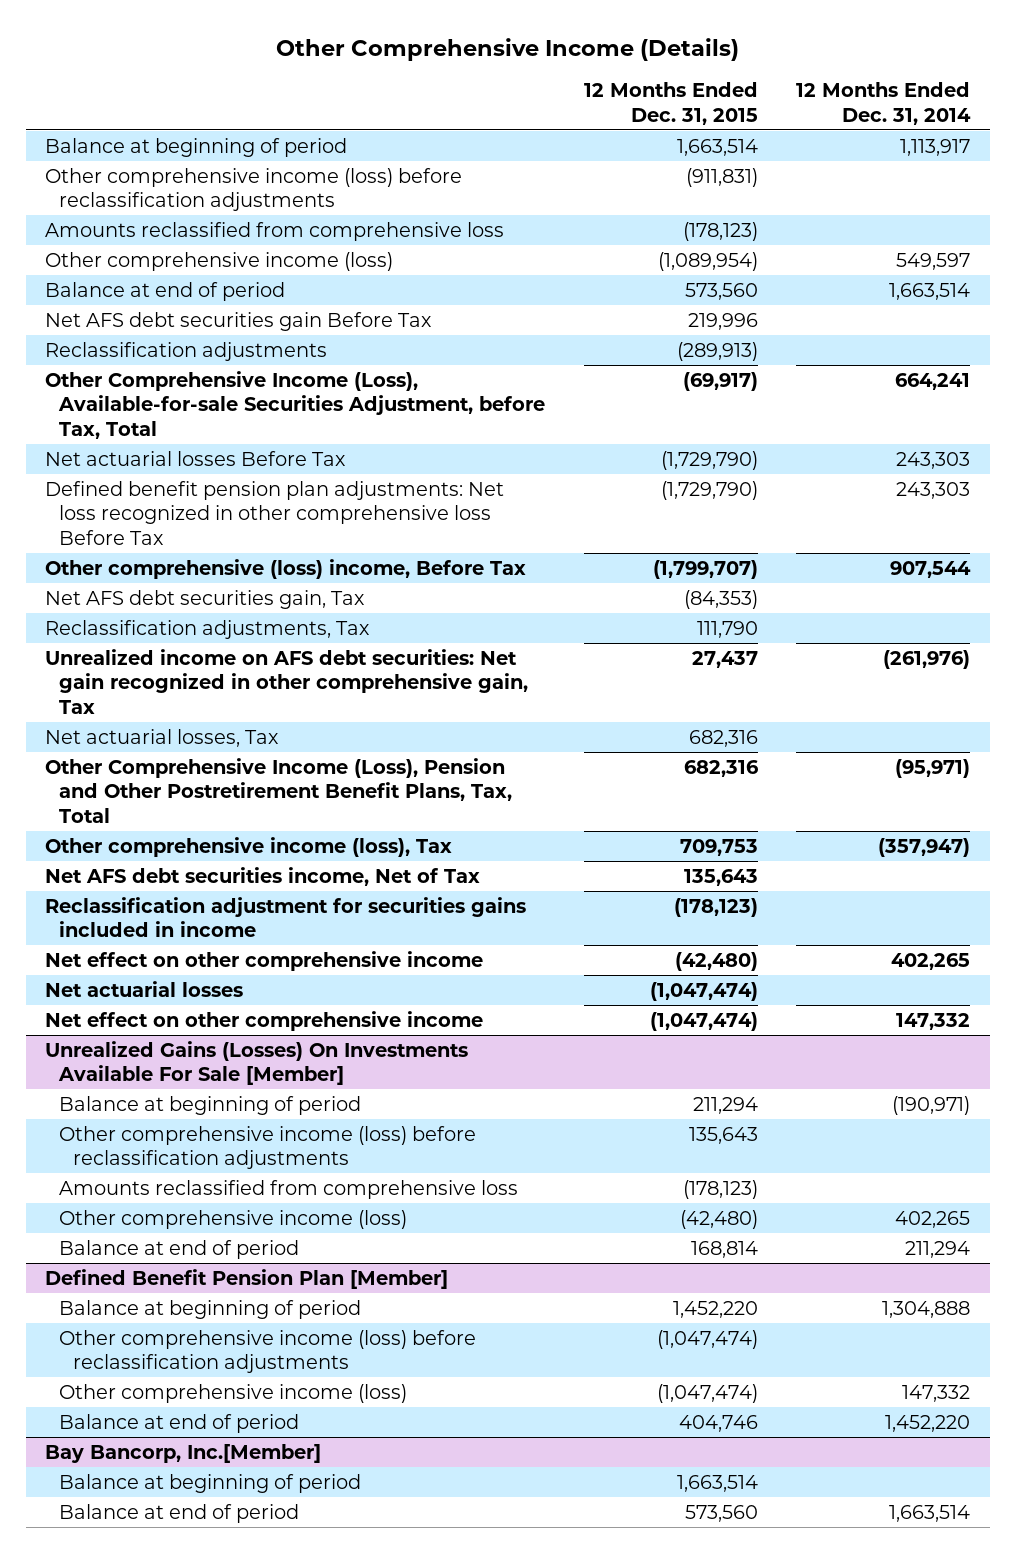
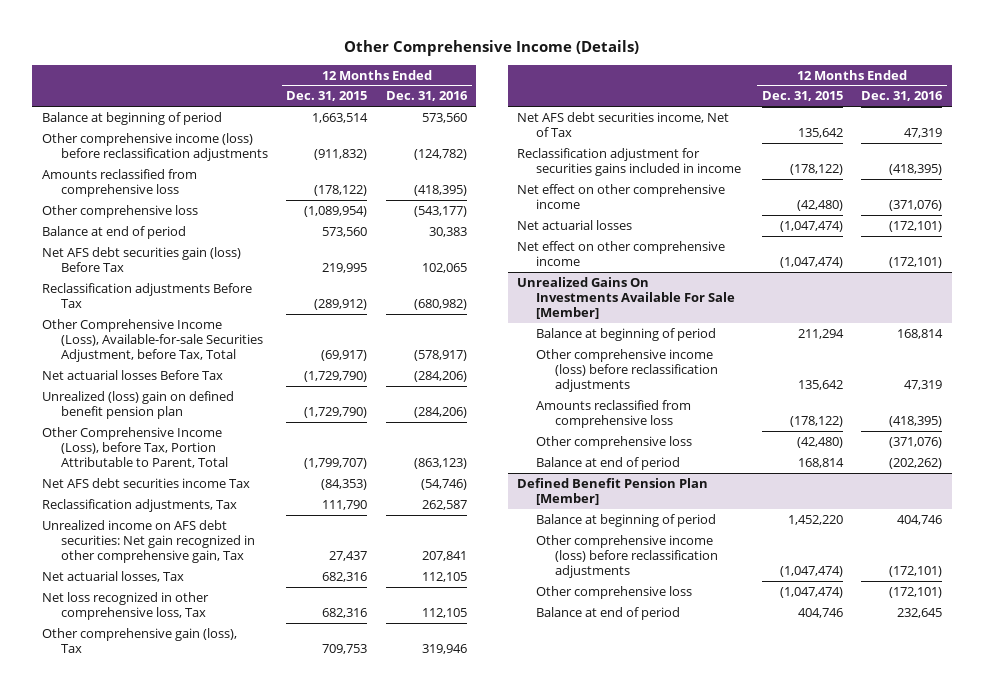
[796,82,972,125] 12 Months Ended Dec. 31, 2014 -> none
none -> [385,91,468,102] Dec. 31, 2016
[685,167,758,187] (911,831) -> [314,149,368,161] (911,832)
[682,221,758,241] (178,123) -> [314,185,368,197] (178,122)
[44,251,393,271] Other comprehensive income (loss) -> [41,204,198,218] Other comprehensive loss
[44,311,432,331] Net AFS debt securities gain Before Tax -> [41,246,241,273] Net AFS debt securities gain (loss) Before Tax
[687,312,758,330] 219,996 -> [322,263,368,274] 219,995
[44,341,327,361] Reclassification adjustments -> [41,282,252,309] Reclassification adjustments Before Tax
[676,341,758,361] (289,913) -> [314,299,368,311] (289,912)
[44,480,504,545] Defined benefit pension plan adjustments: Net loss recognized in other comprehensive loss Before Tax -> [41,390,234,420] Unrealized (loss) gain on defined benefit pension plan
[44,558,526,579] Other comprehensive (loss) income, Before Tax -> [41,426,228,469] Other Comprehensive Income (Loss), before Tax, Portion Attributable to Parent, Total
[44,589,365,609] Net AFS debt securities gain, Tax -> [41,477,250,488] Net AFS debt securities income Tax
[44,757,512,823] Other Comprehensive Income (Loss), Pension and Other Postretirement Benefit Plans, Tax, Total -> [41,591,209,621] Net loss recognized in other comprehensive loss, Tax
[44,836,452,857] Other comprehensive income (loss), Tax -> [41,627,237,654] Other comprehensive gain (loss), Tax
[683,868,758,886] 135,643 -> [797,128,843,139] 135,642
[673,897,758,917] (178,123) -> [789,164,843,176] (178,122)
[44,1040,468,1086] Unrealized Gains (Losses) On Investments Available For Sale [Member] -> [517,276,736,320] Unrealized Gains On Investments Available For Sale [Member]
[688,1126,758,1144] 135,643 -> [797,380,843,391] 135,642
[682,1179,758,1199] (178,123) -> [789,416,843,428] (178,122)
[58,1209,407,1229] Other comprehensive income (loss) -> [536,435,693,449] Other comprehensive loss
[58,1383,407,1403] Other comprehensive income (loss) -> [536,585,693,599] Other comprehensive loss
[44,1443,321,1463] Bay Bancorp, Inc.[Member] -> none
[58,1473,361,1493] Balance at beginning of period -> none
[58,1503,299,1523] Balance at end of period -> none

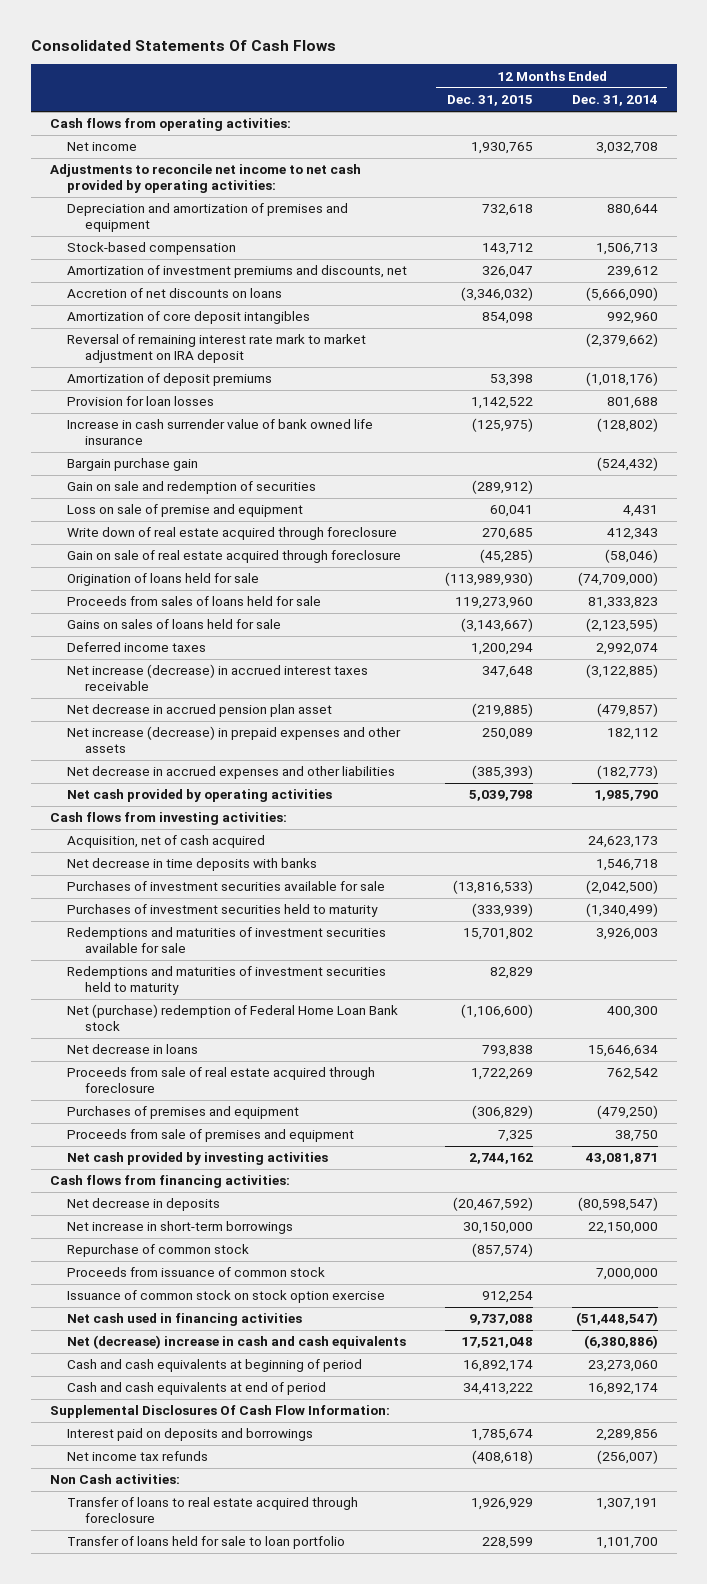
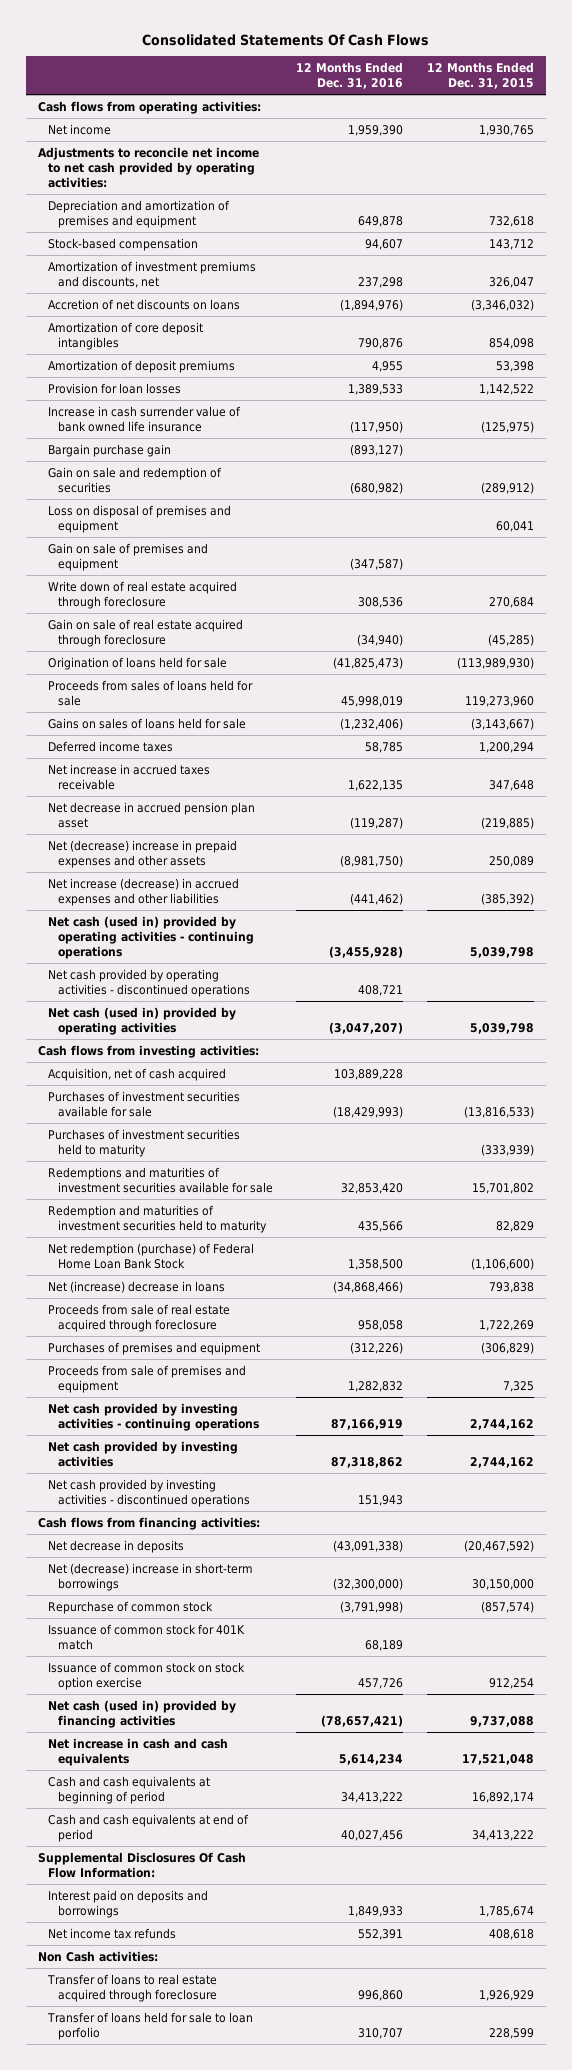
[571,95,658,107] Dec. 31, 2014 -> none
none -> [296,61,404,90] 12 Months Ended Dec. 31, 2016
[67,334,367,364] Reversal of remaining interest rate mark to market adjustment on IRA deposit -> none
[67,504,304,518] Loss on sale of premise and equipment -> [47,504,231,533] Loss on disposal of premises and equipment
none -> [47,542,208,571] Gain on sale of premises and equipment
[482,528,534,541] 270,685 -> [489,596,535,608] 270,684
[67,664,369,692] Net increase (decrease) in accrued interest taxes receivable -> [47,763,210,790] Net increase in accrued taxes receivable
[67,726,402,754] Net increase (decrease) in prepaid expenses and other assets -> [47,839,237,868] Net (decrease) increase in prepaid expenses and other assets
[67,766,396,780] Net decrease in accrued expenses and other liabilities -> [47,877,239,906] Net increase (decrease) in accrued expenses and other liabilities
[472,765,534,780] (385,393) -> [481,892,535,905] (385,392)
[67,789,333,803] Net cash provided by operating activities -> [47,915,254,959] Net cash (used in) provided by operating activities - continuing operations
none -> [47,968,250,997] Net cash provided by operating activities - discontinued operations
none -> [47,1006,236,1035] Net cash (used in) provided by operating activities
[67,858,318,872] Net decrease in time deposits with banks -> none
[67,966,387,996] Redemptions and maturities of investment securities held to maturity -> [47,1204,267,1233] Redemption and maturities of investment securities held to maturity
[67,1004,399,1032] Net (purchase) redemption of Federal Home Loan Bank stock -> [47,1242,254,1269] Net redemption (purchase) of Federal Home Loan Bank Stock
[67,1044,199,1055] Net decrease in loans -> [47,1280,225,1293] Net (increase) decrease in loans
none -> [47,1402,259,1431] Net cash provided by investing activities - continuing operations
none -> [47,1478,250,1507] Net cash provided by investing activities - discontinued operations
[67,1221,294,1235] Net increase in short-term borrowings -> [47,1562,253,1591] Net (decrease) increase in short-term borrowings
[67,1267,326,1278] Proceeds from issuance of common stock -> [47,1623,245,1650] Issuance of common stock for 401K match
[67,1313,303,1327] Net cash used in financing activities -> [47,1699,236,1728] Net cash (used in) provided by financing activities
[67,1335,407,1350] Net (decrease) increase in cash and cash equivalents -> [47,1737,228,1766] Net increase in cash and cash equivalents
[472,1450,534,1465] (408,618) -> [489,1928,535,1940] 408,618
[67,1536,346,1550] Transfer of loans held for sale to loan portfolio -> [46,2011,253,2040] Transfer of loans held for sale to loan porfolio

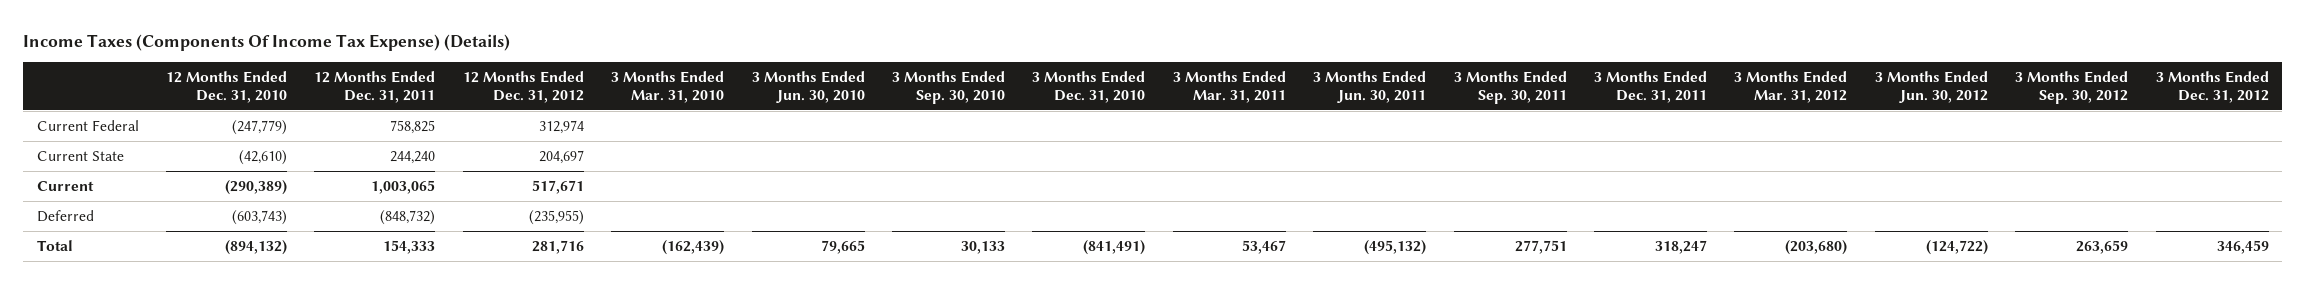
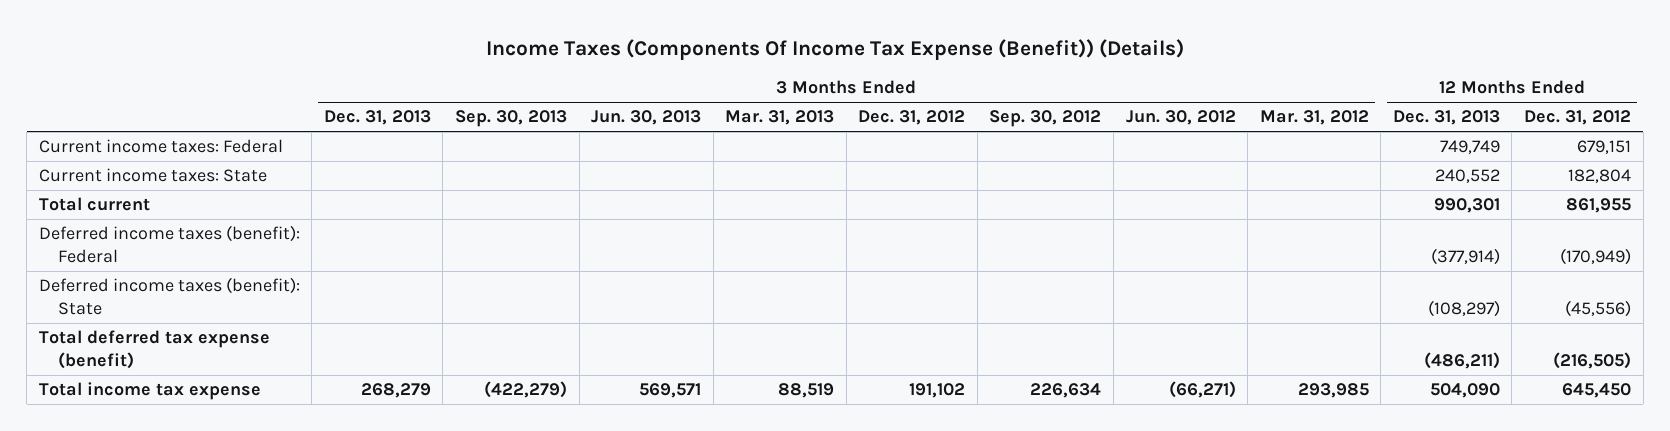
[22,33,510,51] Income Taxes (Components Of Income Tax Expense) (Details) -> [485,38,1184,60] Income Taxes (Components Of Income Tax Expense (Benefit)) (Details)
[166,70,288,103] 12 Months Ended Dec. 31, 2010 -> none
[314,70,436,103] 12 Months Ended Dec. 31, 2011 -> none
[611,70,725,103] 3 Months Ended Mar. 31, 2010 -> none
[751,70,865,103] 3 Months Ended Jun. 30, 2010 -> none
[891,70,1005,104] 3 Months Ended Sep. 30, 2010 -> none
[1032,70,1146,103] 3 Months Ended Dec. 31, 2010 -> none
[1172,70,1286,103] 3 Months Ended Mar. 31, 2011 -> none
[1313,70,1427,103] 3 Months Ended Jun. 30, 2011 -> none
[1453,70,1567,104] 3 Months Ended Sep. 30, 2011 -> none
[1593,70,1707,103] 3 Months Ended Dec. 31, 2011 -> none
none -> [323,110,431,126] Dec. 31, 2013
none -> [455,110,568,128] Sep. 30, 2013
none -> [591,110,702,126] Jun. 30, 2013
none -> [725,110,835,126] Mar. 31, 2013
none -> [1392,110,1500,126] Dec. 31, 2013
[36,119,139,131] Current Federal -> [38,139,283,154] Current income taxes: Federal
[538,119,584,134] 312,974 -> [1576,140,1631,155] 679,151
[36,150,124,161] Current State -> [38,168,267,183] Current income taxes: State
[538,149,584,164] 204,697 -> [1567,169,1631,184] 182,804
[36,180,94,191] Current -> [38,197,150,212] Total current
[531,179,584,194] 517,671 -> [1565,198,1631,214] 861,955
none -> [38,225,300,264] Deferred income taxes (benefit): Federal
none -> [38,277,300,316] Deferred income taxes (benefit): State
[36,209,94,222] Deferred -> [38,330,270,370] Total deferred tax expense (benefit)
[528,209,584,225] (235,955) -> [1552,352,1631,370] (216,505)
[36,239,73,251] Total -> [38,382,261,401] Total income tax expense
[531,239,584,254] 281,716 -> [1561,383,1631,399] 645,450
[1785,239,1848,255] (203,680) -> [1297,383,1369,399] 293,985
[1925,239,1988,255] (124,722) -> [1168,381,1236,399] (66,271)
[2076,239,2129,254] 263,659 -> [1030,383,1102,399] 226,634
[2216,239,2269,254] 346,459 -> [909,383,966,399] 191,102

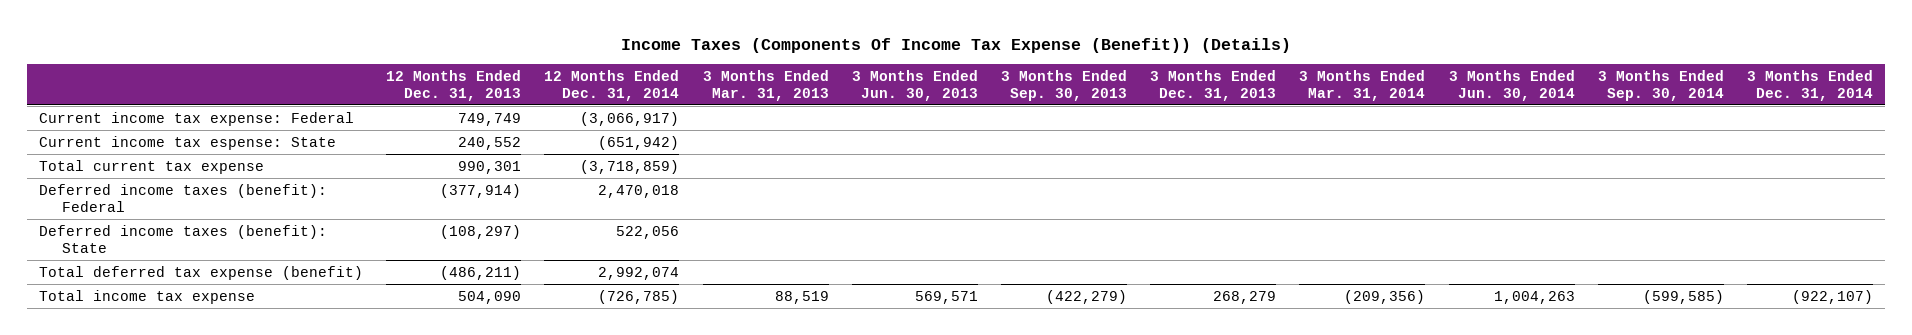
[858,110,966,126] Dec. 31, 2012 -> none
[989,110,1102,128] Sep. 30, 2012 -> none
[1125,110,1236,126] Jun. 30, 2012 -> none
[1259,110,1369,126] Mar. 31, 2012 -> none
[1523,110,1631,126] Dec. 31, 2012 -> none
none -> [544,69,680,101] 12 Months Ended Dec. 31, 2014
none -> [1299,69,1426,101] 3 Months Ended Mar. 31, 2014
none -> [1448,69,1575,101] 3 Months Ended Jun. 30, 2014
none -> [1597,69,1724,101] 3 Months Ended Sep. 30, 2014
none -> [1747,69,1874,101] 3 Months Ended Dec. 31, 2014
[38,139,283,154] Current income taxes: Federal -> [38,111,354,126] Current income tax expense: Federal
[38,168,267,183] Current income taxes: State -> [38,135,336,150] Current income tax espense: State
[38,197,150,212] Total current -> [38,159,264,174] Total current tax expense

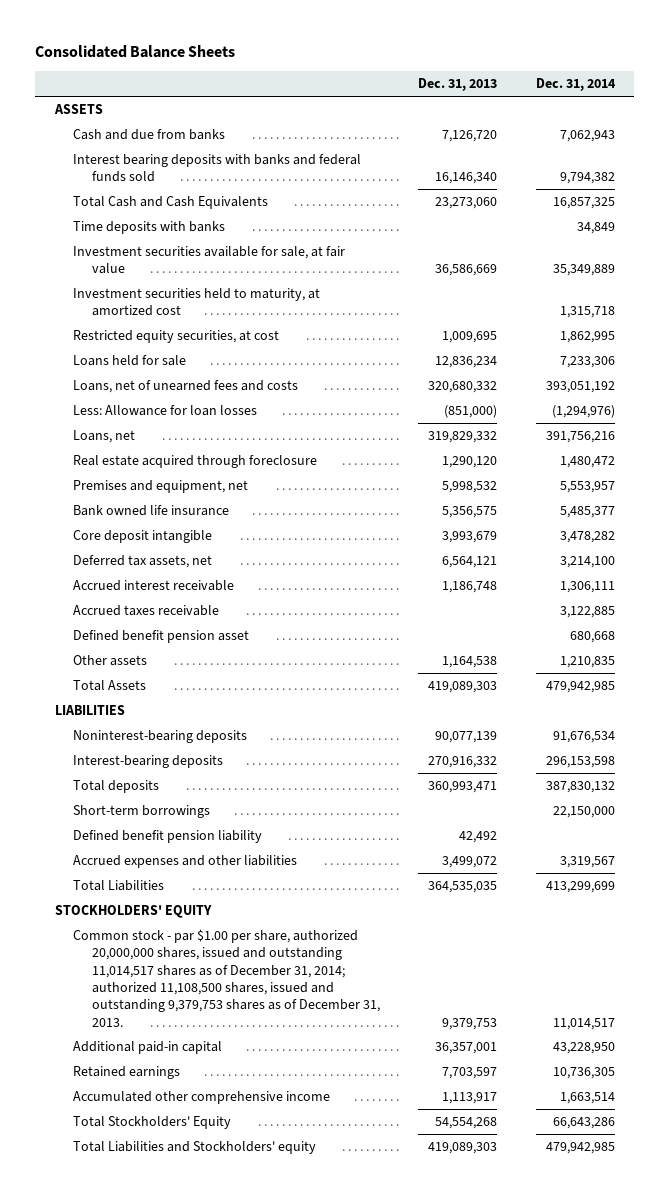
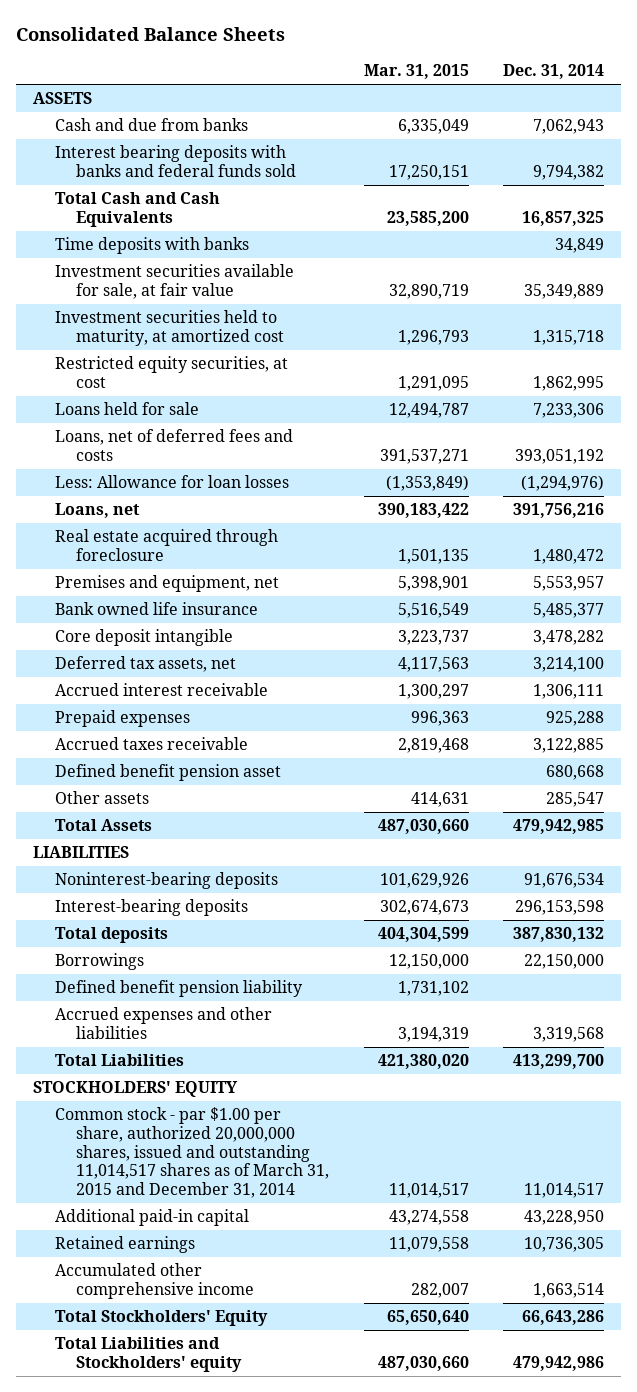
[418,78,498,92] Dec. 31, 2013 -> none
none -> [363,64,469,80] Mar. 31, 2015
[73,380,299,394] Loans, net of unearned fees and costs -> [54,429,293,461] Loans, net of deferred fees and costs
none -> [54,710,190,728] Prepaid expenses
[560,656,616,669] 1,210,835 -> [546,792,605,808] 285,547
[73,805,211,819] Short-term borrowings -> [54,953,144,971] Borrowings
[560,856,616,869] 3,319,567 -> [533,1026,605,1042] 3,319,568
[546,881,616,894] 413,299,699 -> [513,1054,605,1070] 413,299,700
[73,929,380,1027] Common stock - par $1.00 per share, authorized 20,000,000 shares, issued and outstanding 11,014,517 shares as of December 31, 2014; authorized 11,108,500 shares, issued and outstanding 9,379,753 shares as of December 31, 2013. -> [54,1107,330,1199] Common stock - par $1.00 per share, authorized 20,000,000 shares, issued and outstanding 11,014,517 shares as of March 31, 2015 and December 31, 2014
[546,1142,616,1155] 479,942,985 -> [513,1355,605,1371] 479,942,986

